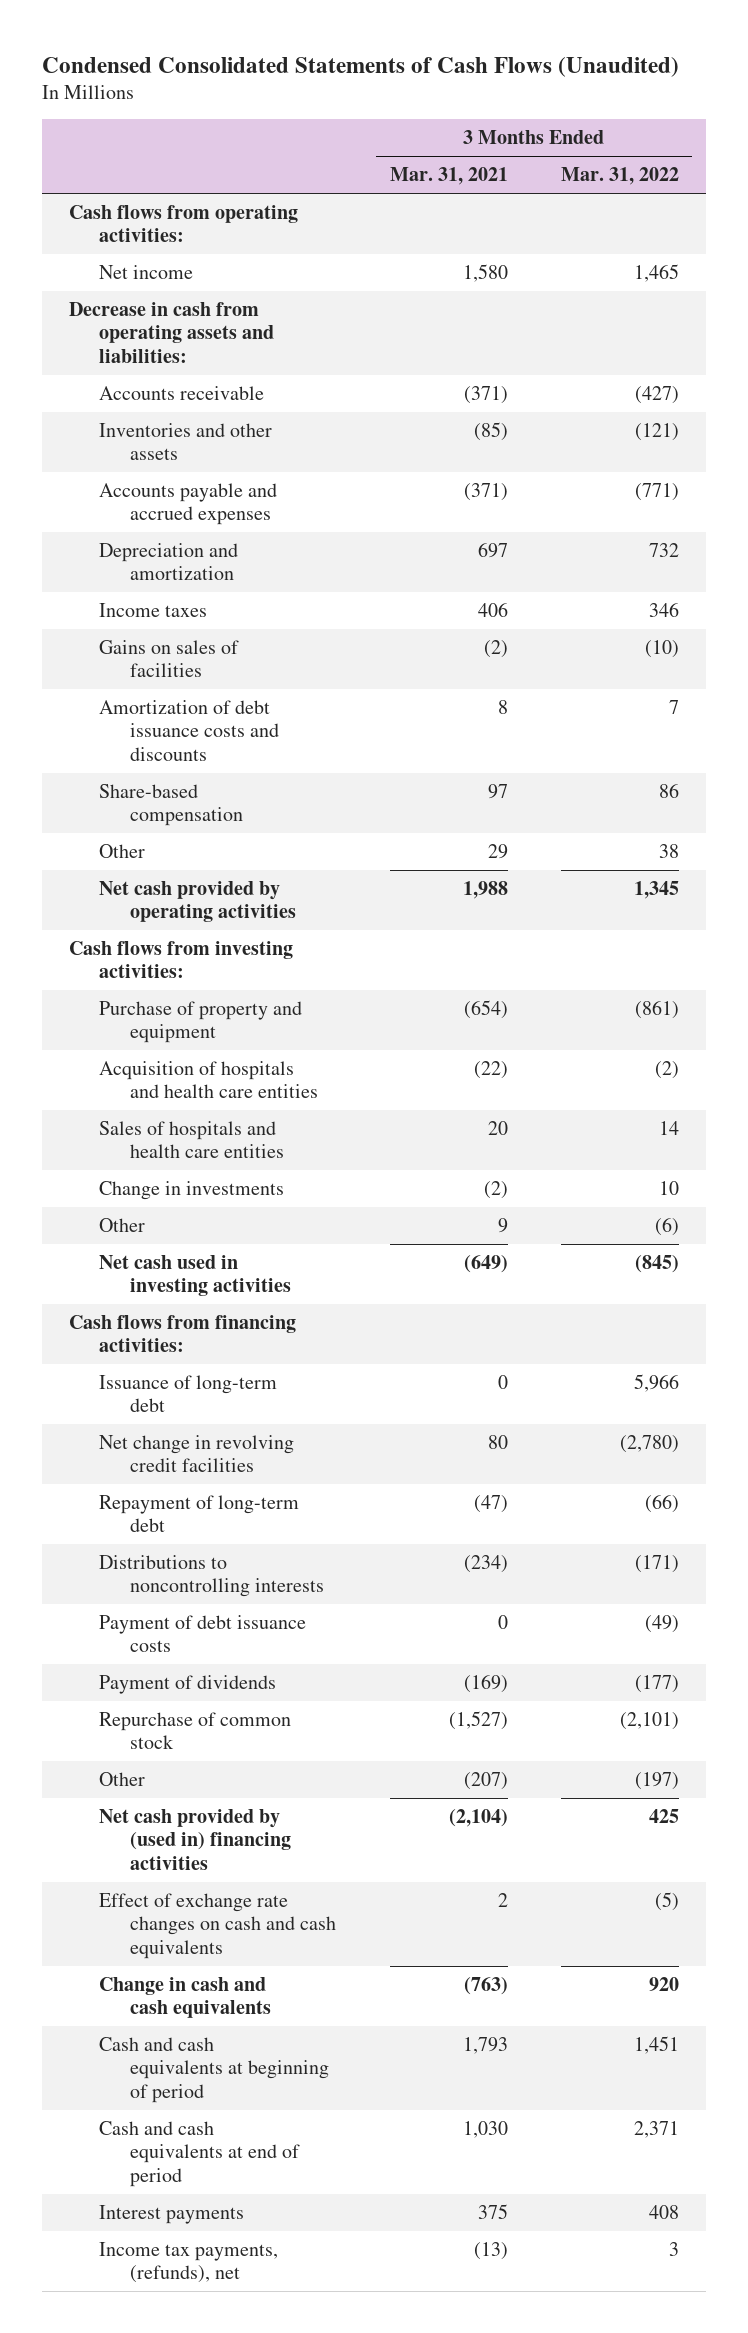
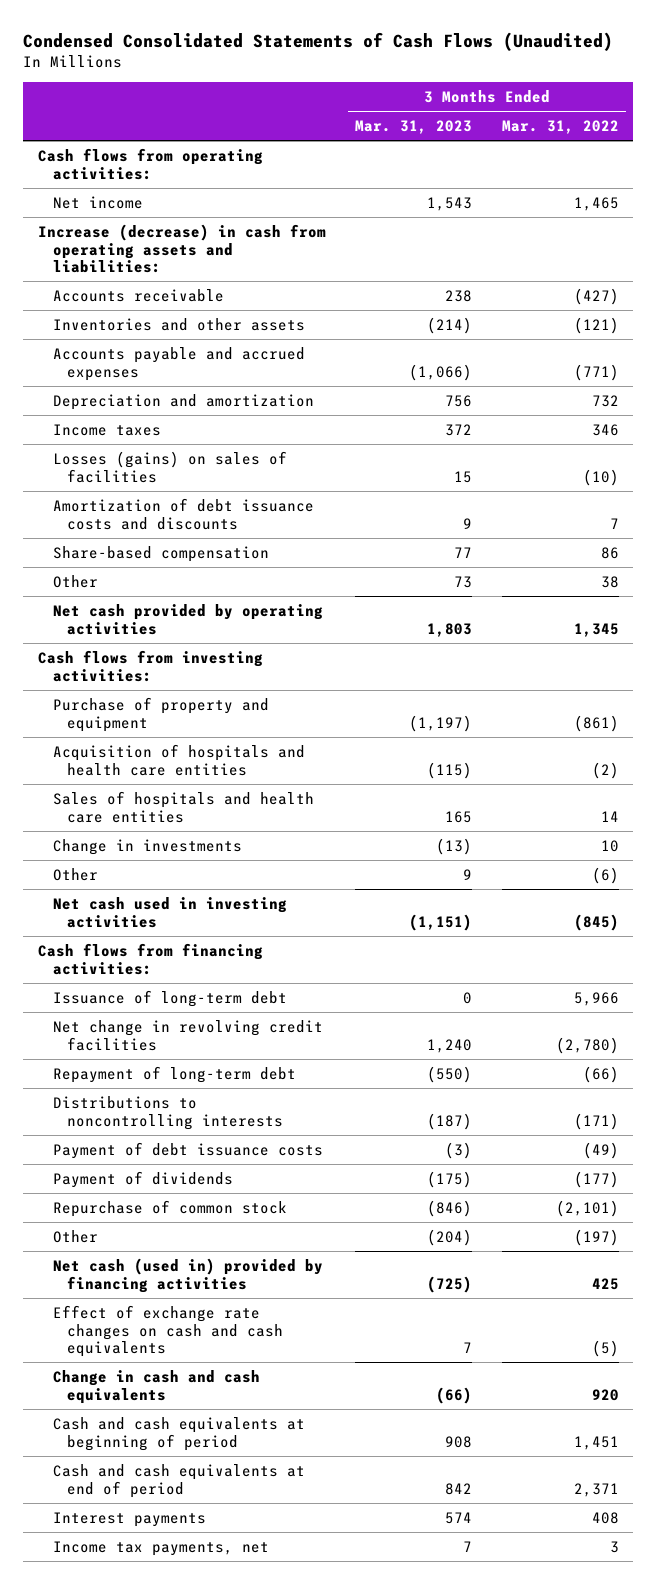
[389,167,508,186] Mar. 31, 2021 -> none
none -> [355,120,473,135] Mar. 31, 2023
[68,302,275,363] Decrease in cash from operating assets and liabilities: -> [37,223,326,274] Increase (decrease) in cash from operating assets and liabilities:
[99,640,240,678] Gains on sales of facilities -> [52,450,287,483] Losses (gains) on sales of facilities
[99,1809,292,1870] Net cash provided by (used in) financing activities -> [52,1257,323,1293] Net cash (used in) provided by financing activities
[99,2242,279,2284] Income tax payments, (refunds), net -> [52,1540,269,1556] Income tax payments, net

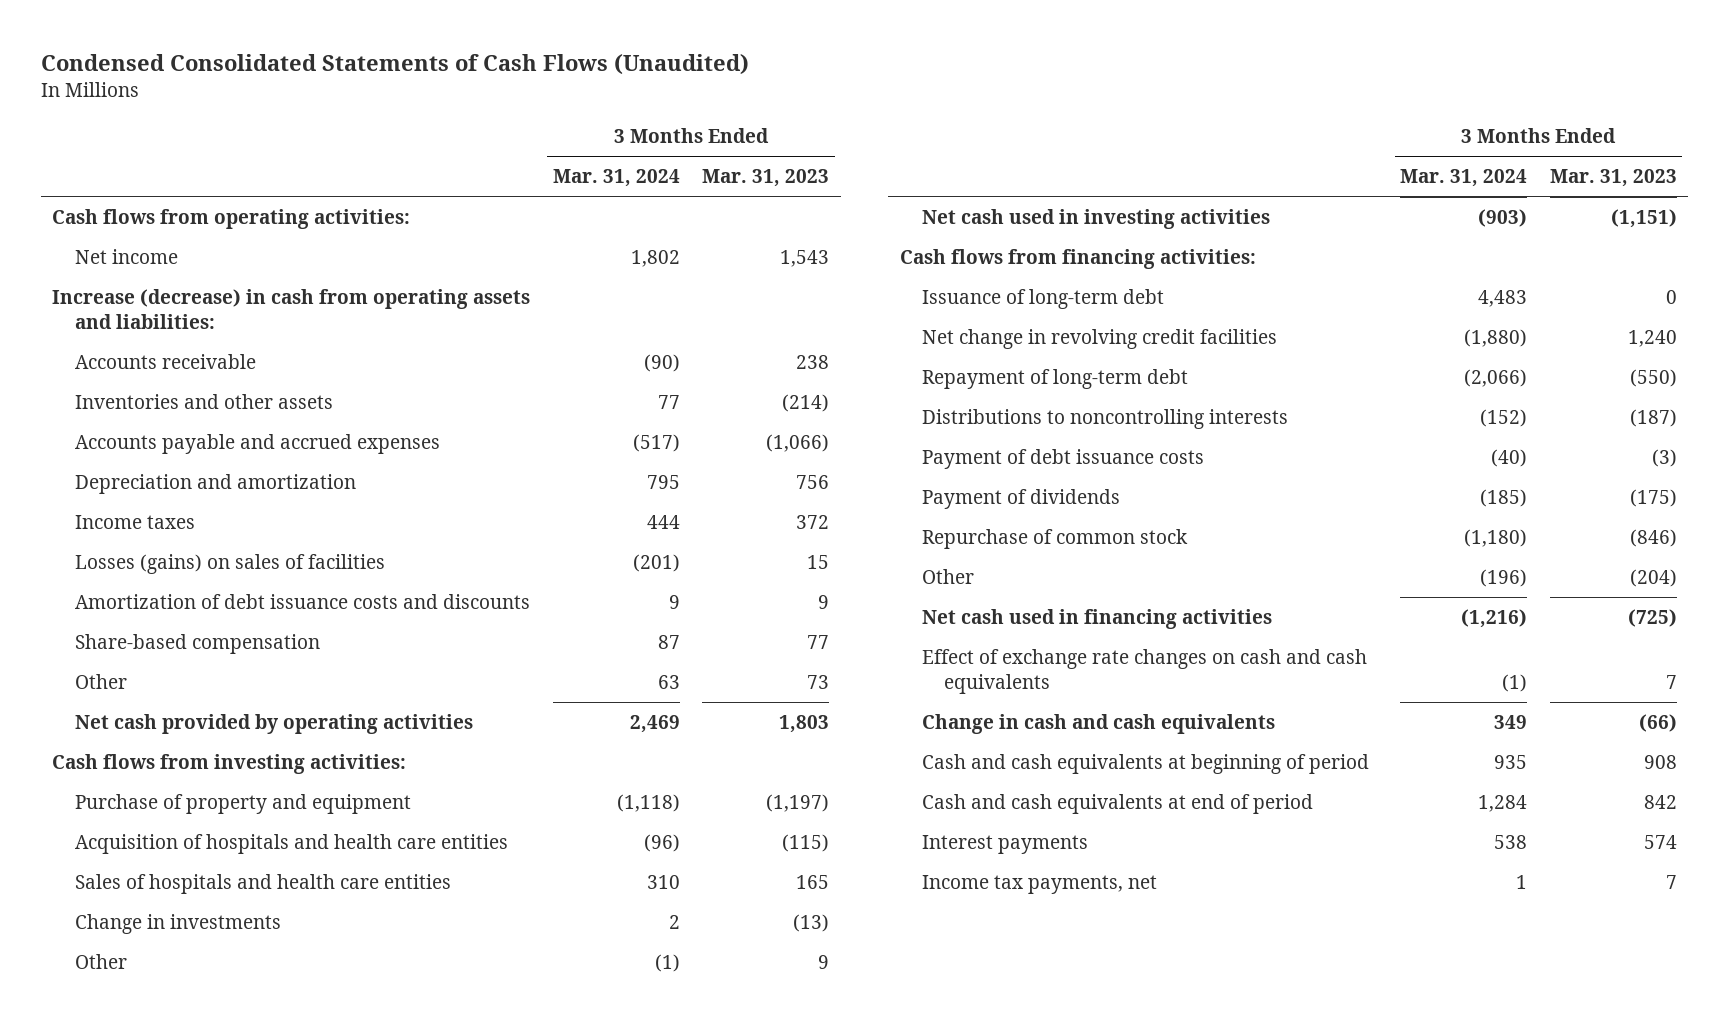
[501,120,619,135] Mar. 31, 2022 -> none
none -> [552,169,680,188] Mar. 31, 2024
[52,1257,323,1293] Net cash (used in) provided by financing activities -> [921,608,1272,629] Net cash used in financing activities

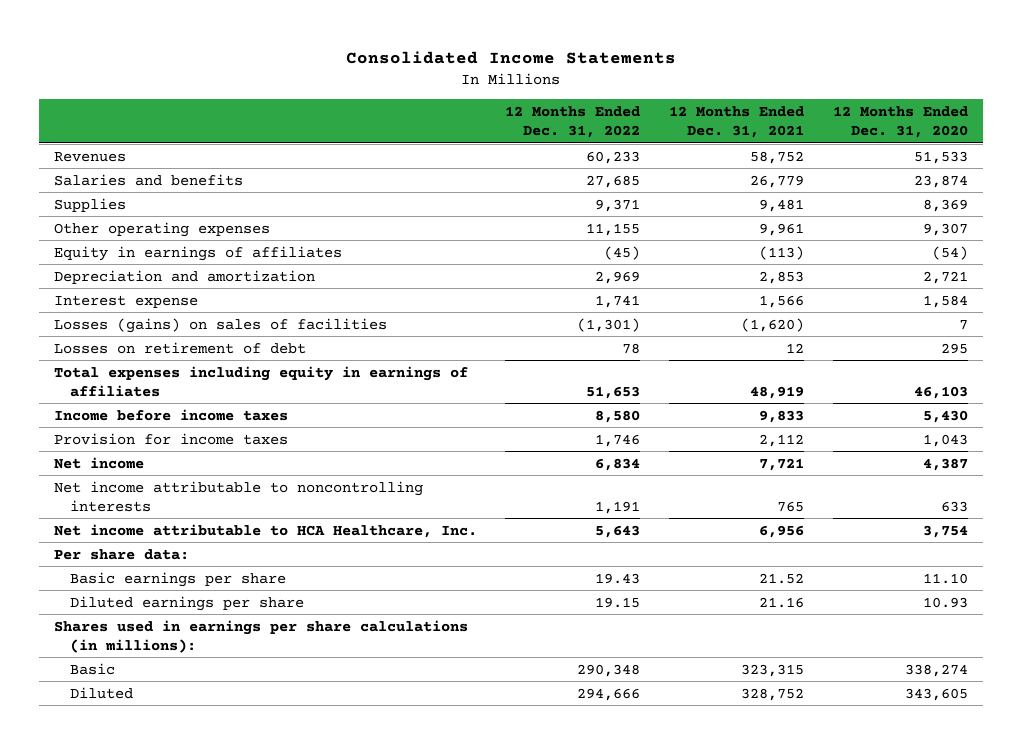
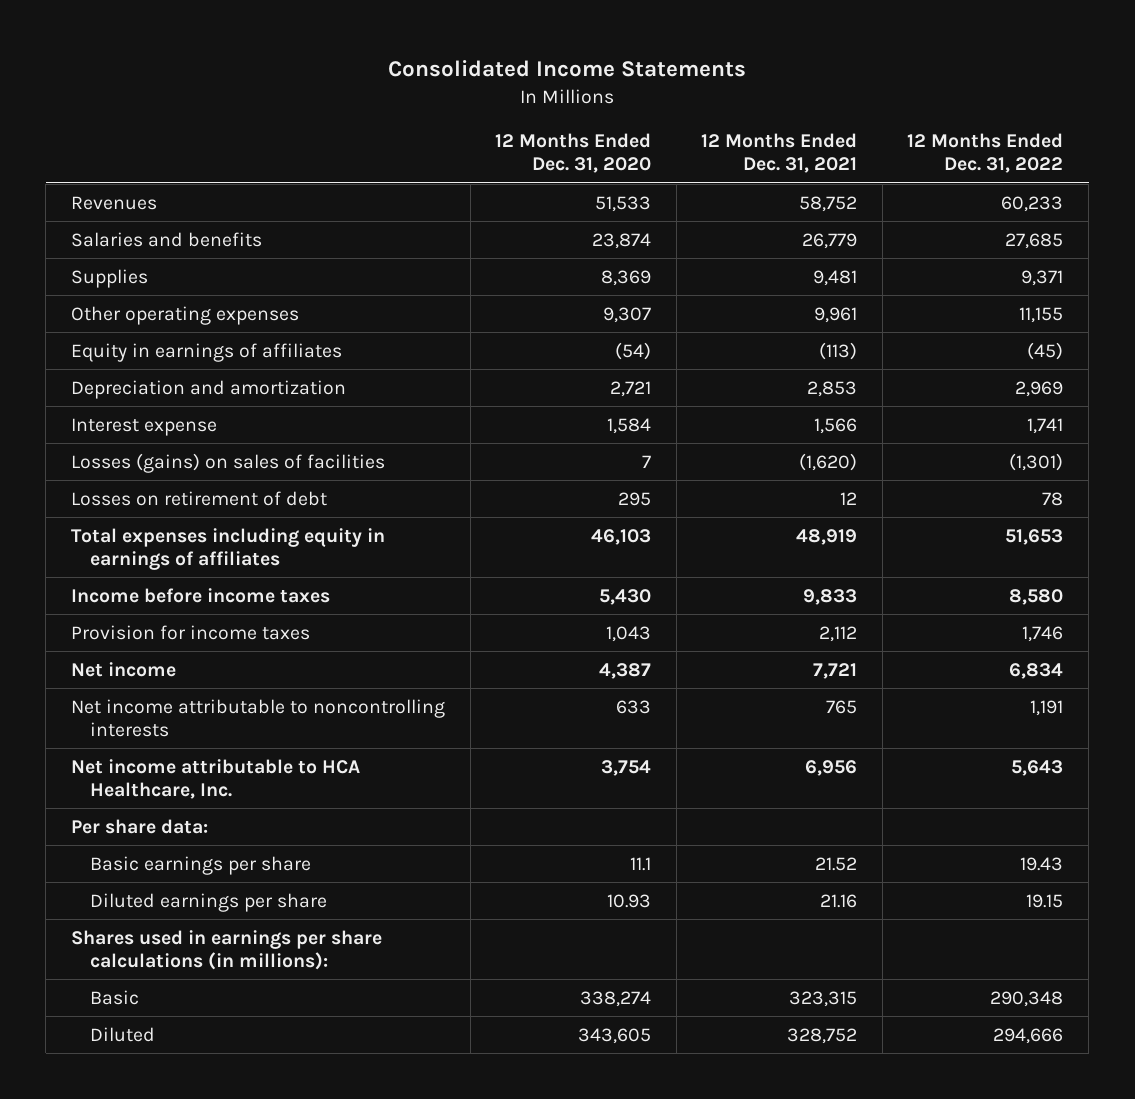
[923,572,969,584] 11.10 -> [630,856,652,871] 11.1

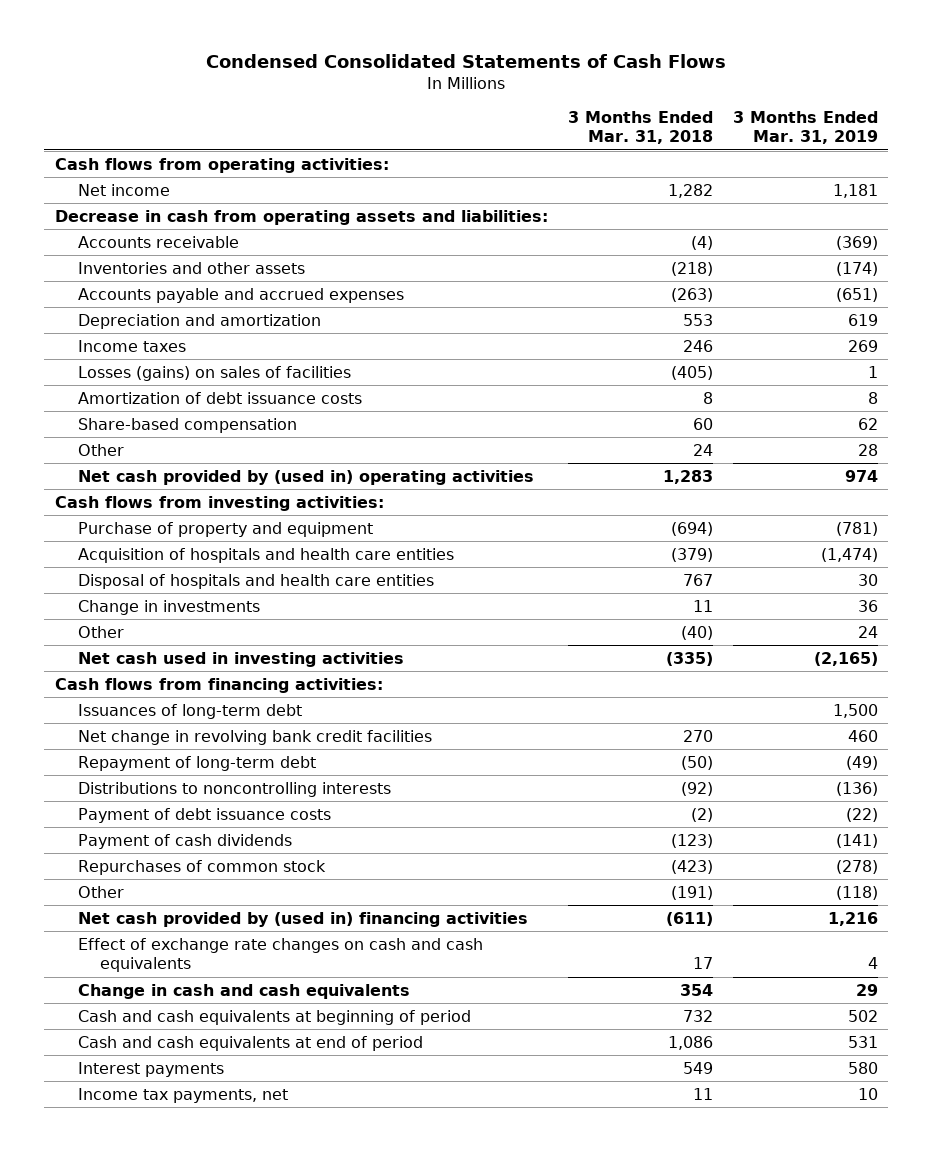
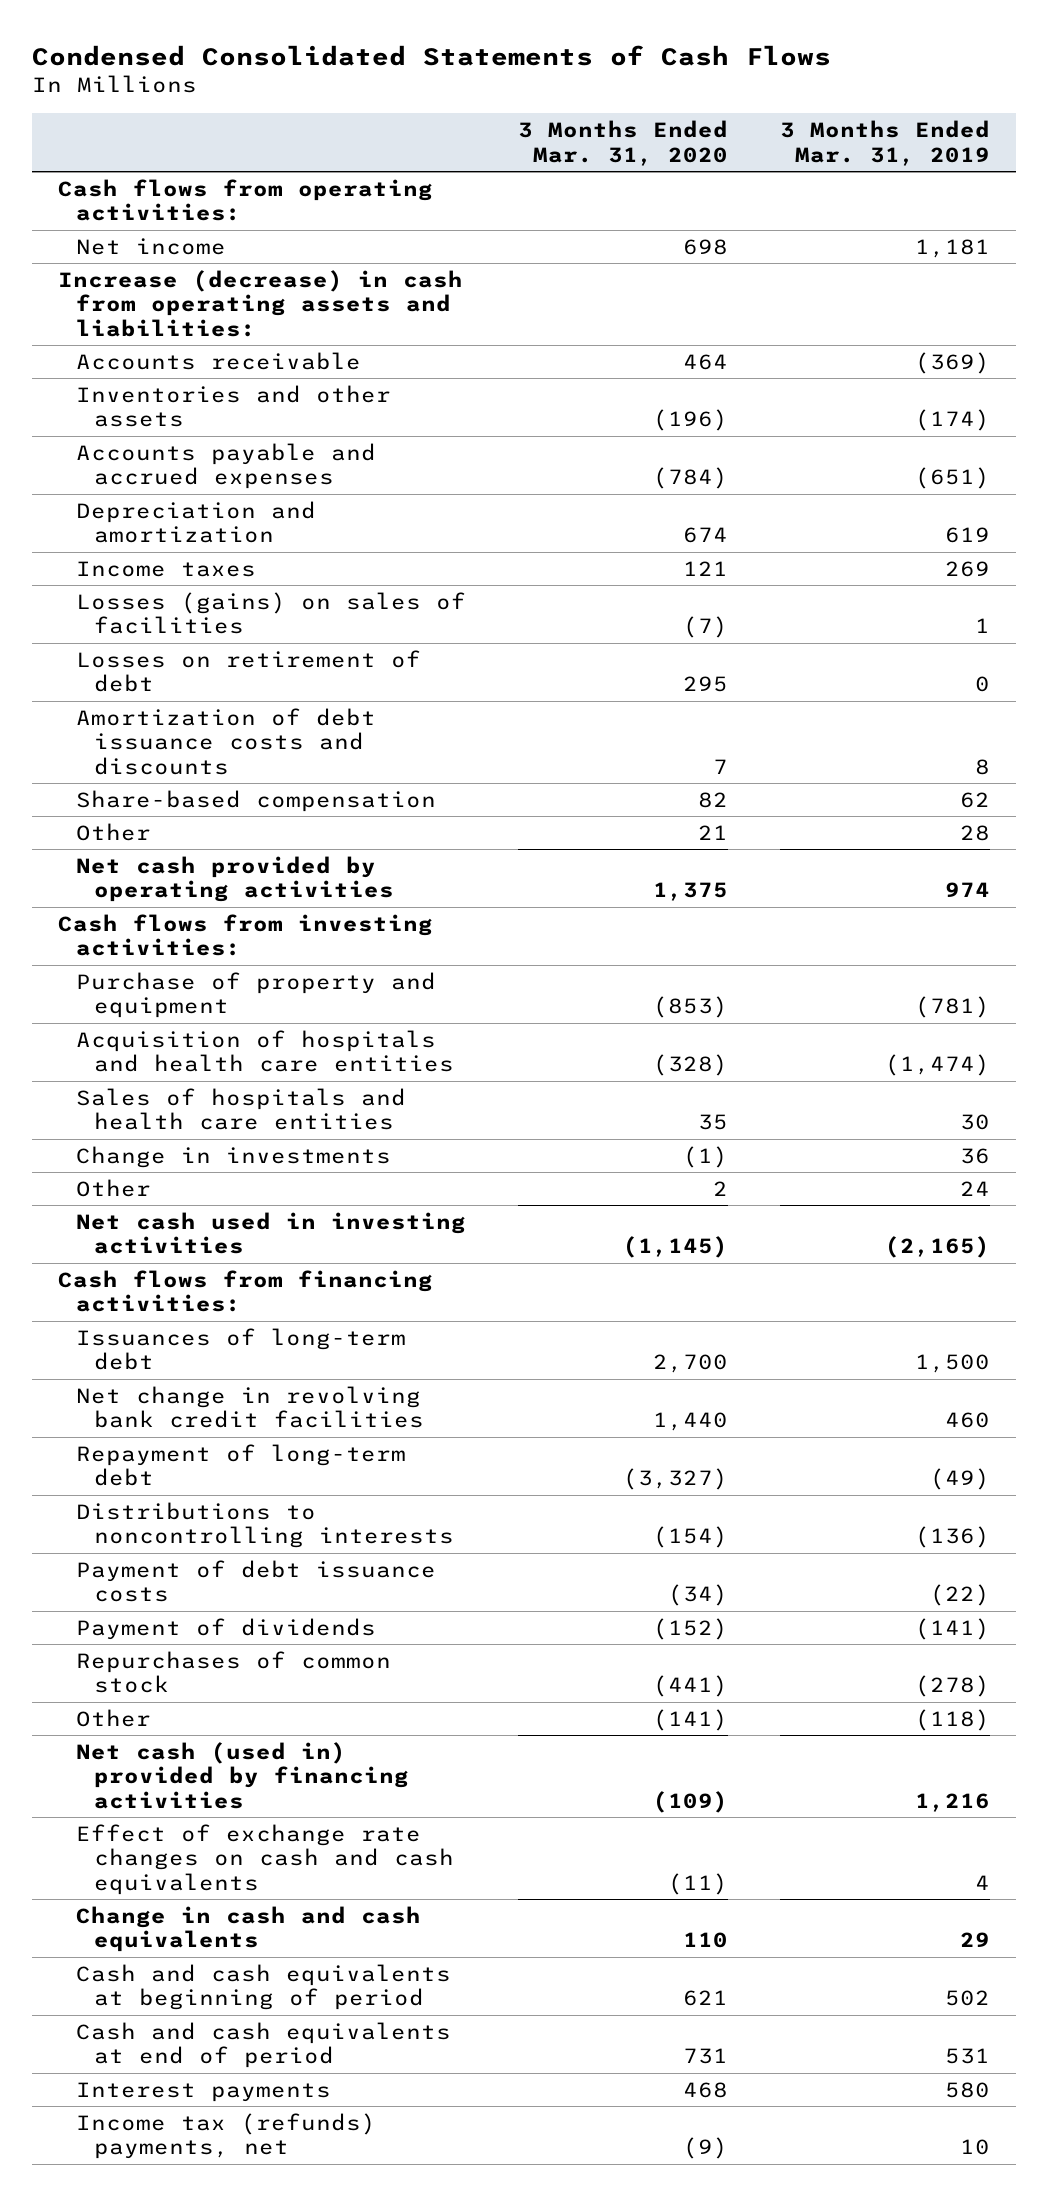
[567,110,713,145] 3 Months Ended Mar. 31, 2018 -> none
none -> [518,120,729,166] 3 Months Ended Mar. 31, 2020
[54,209,548,225] Decrease in cash from operating assets and liabilities: -> [58,269,464,338] Increase (decrease) in cash from operating assets and liabilities:
none -> [76,649,422,693] Losses on retirement of debt
[77,391,362,404] Amortization of debt issuance costs -> [76,707,377,776] Amortization of debt issuance costs and discounts
[77,469,534,485] Net cash provided by (used in) operating activities -> [76,855,395,903] Net cash provided by operating activities
[77,573,434,589] Disposal of hospitals and health care entities -> [76,1087,407,1131] Sales of hospitals and health care entities
[77,833,292,849] Payment of cash dividends -> [76,1617,377,1640] Payment of dividends
[77,911,528,927] Net cash provided by (used in) financing activities -> [76,1741,410,1810] Net cash (used in) provided by financing activities
[77,1087,288,1103] Income tax payments, net -> [76,2112,377,2160] Income tax (refunds) payments, net

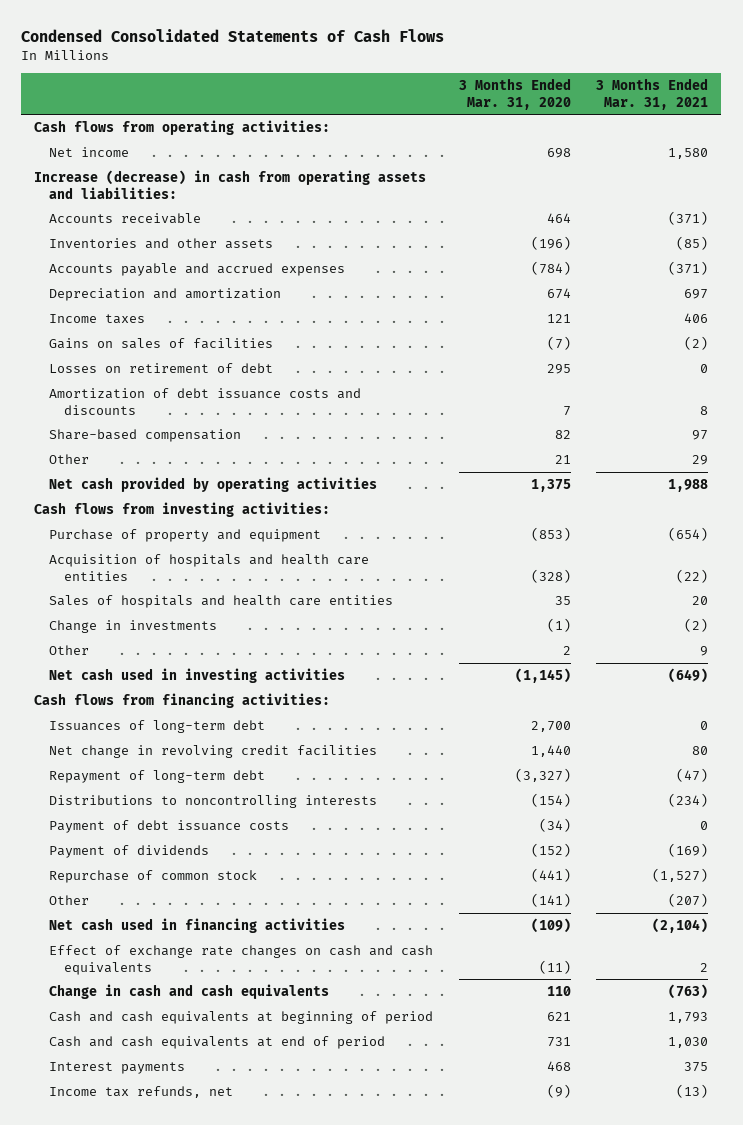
[780,120,991,166] 3 Months Ended Mar. 31, 2019 -> none
none -> [596,78,709,110] 3 Months Ended Mar. 31, 2021
[76,591,467,635] Losses (gains) on sales of facilities -> [49,338,274,350] Gains on sales of facilities
[76,1385,425,1429] Net change in revolving bank credit facilities -> [49,745,378,759] Net change in revolving credit facilities
[76,1650,392,1694] Repurchases of common stock -> [49,870,258,884] Repurchase of common stock
[76,1741,410,1810] Net cash (used in) provided by financing activities -> [49,918,346,934] Net cash used in financing activities
[76,2112,377,2160] Income tax (refunds) payments, net -> [49,1086,234,1099] Income tax refunds, net

